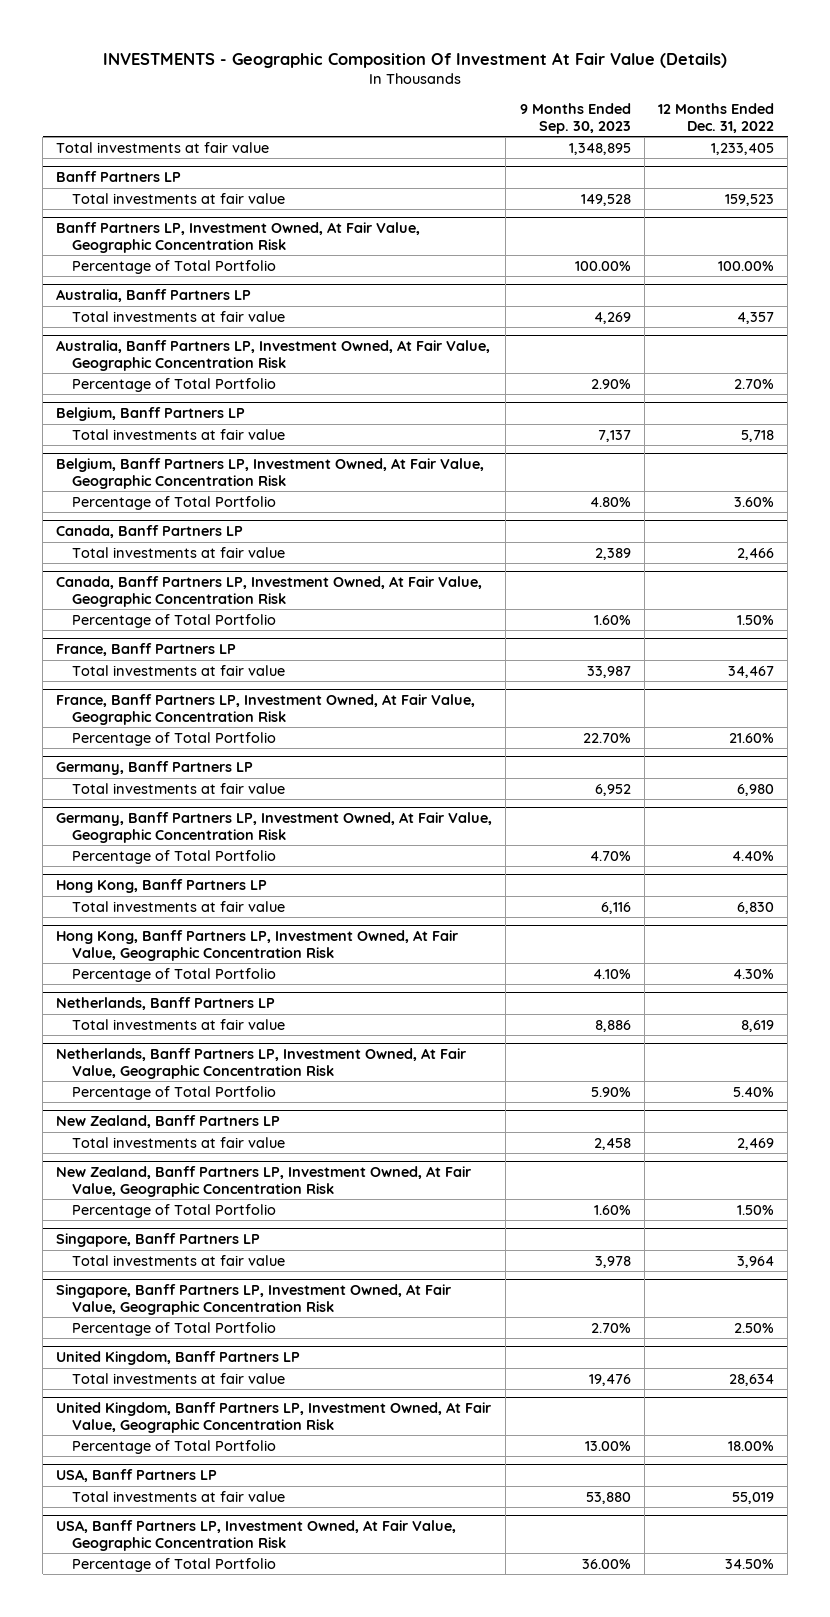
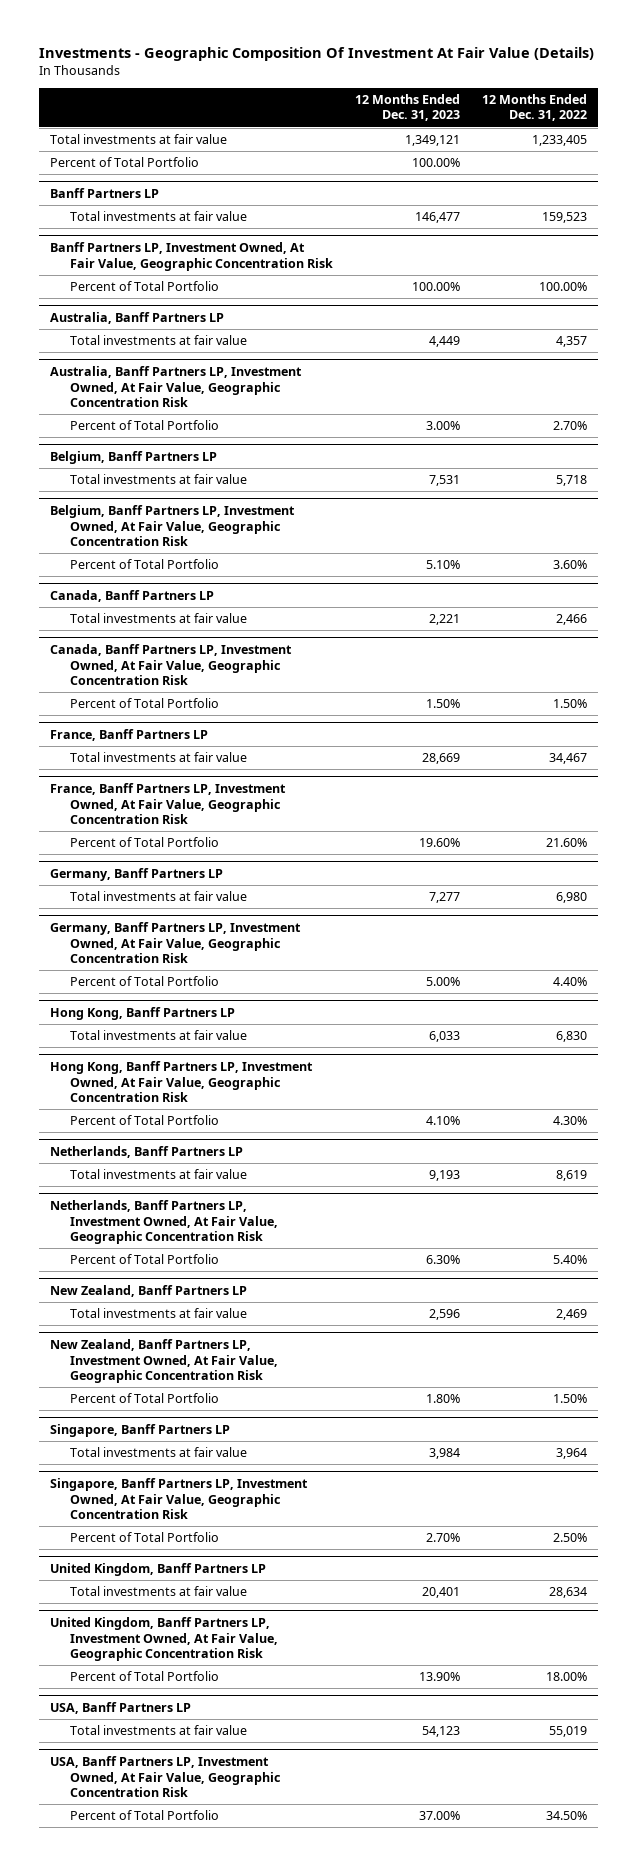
[103,51,728,68] INVESTMENTS - Geographic Composition Of Investment At Fair Value (Details) -> [38,47,594,62] Investments - Geographic Composition Of Investment At Fair Value (Details)
[519,103,631,134] 9 Months Ended Sep. 30, 2023 -> none
none -> [354,93,460,122] 12 Months Ended Dec. 31, 2023
none -> [49,157,199,168] Percent of Total Portfolio
[72,259,277,274] Percentage of Total Portfolio -> [69,281,219,292] Percent of Total Portfolio
[72,377,277,392] Percentage of Total Portfolio -> [69,420,219,431] Percent of Total Portfolio
[72,495,277,510] Percentage of Total Portfolio -> [69,559,219,570] Percent of Total Portfolio
[72,613,277,628] Percentage of Total Portfolio -> [69,698,219,709] Percent of Total Portfolio
[72,731,277,746] Percentage of Total Portfolio -> [69,837,219,848] Percent of Total Portfolio
[72,849,277,864] Percentage of Total Portfolio -> [69,976,219,987] Percent of Total Portfolio
[72,967,277,982] Percentage of Total Portfolio -> [69,1115,219,1126] Percent of Total Portfolio
[72,1085,277,1100] Percentage of Total Portfolio -> [69,1254,219,1265] Percent of Total Portfolio
[72,1203,277,1218] Percentage of Total Portfolio -> [69,1393,219,1404] Percent of Total Portfolio
[72,1321,277,1336] Percentage of Total Portfolio -> [69,1532,219,1543] Percent of Total Portfolio
[72,1439,277,1454] Percentage of Total Portfolio -> [69,1671,219,1682] Percent of Total Portfolio
[72,1557,277,1572] Percentage of Total Portfolio -> [69,1810,219,1821] Percent of Total Portfolio

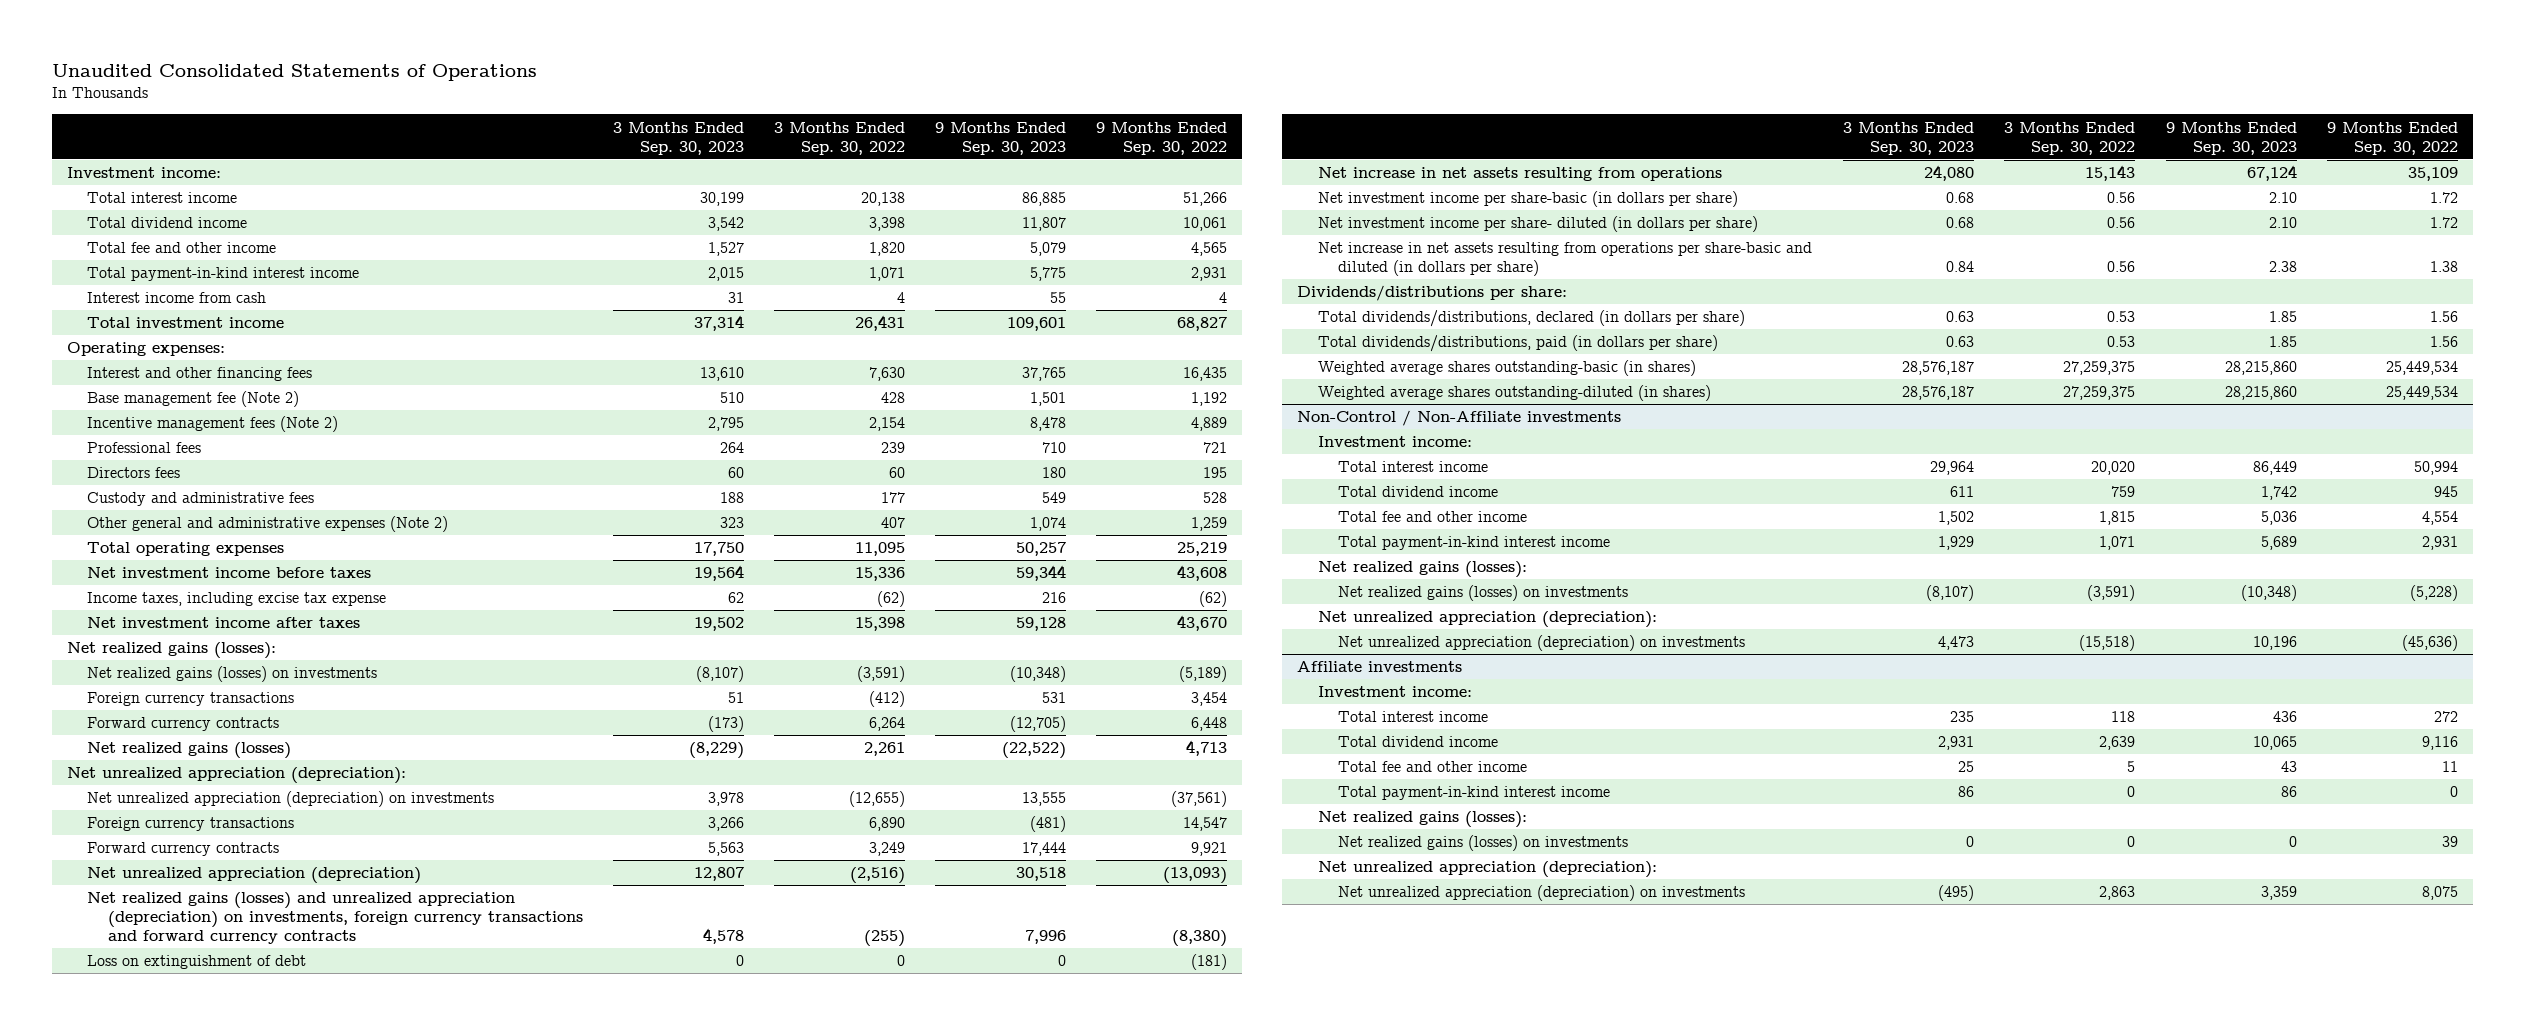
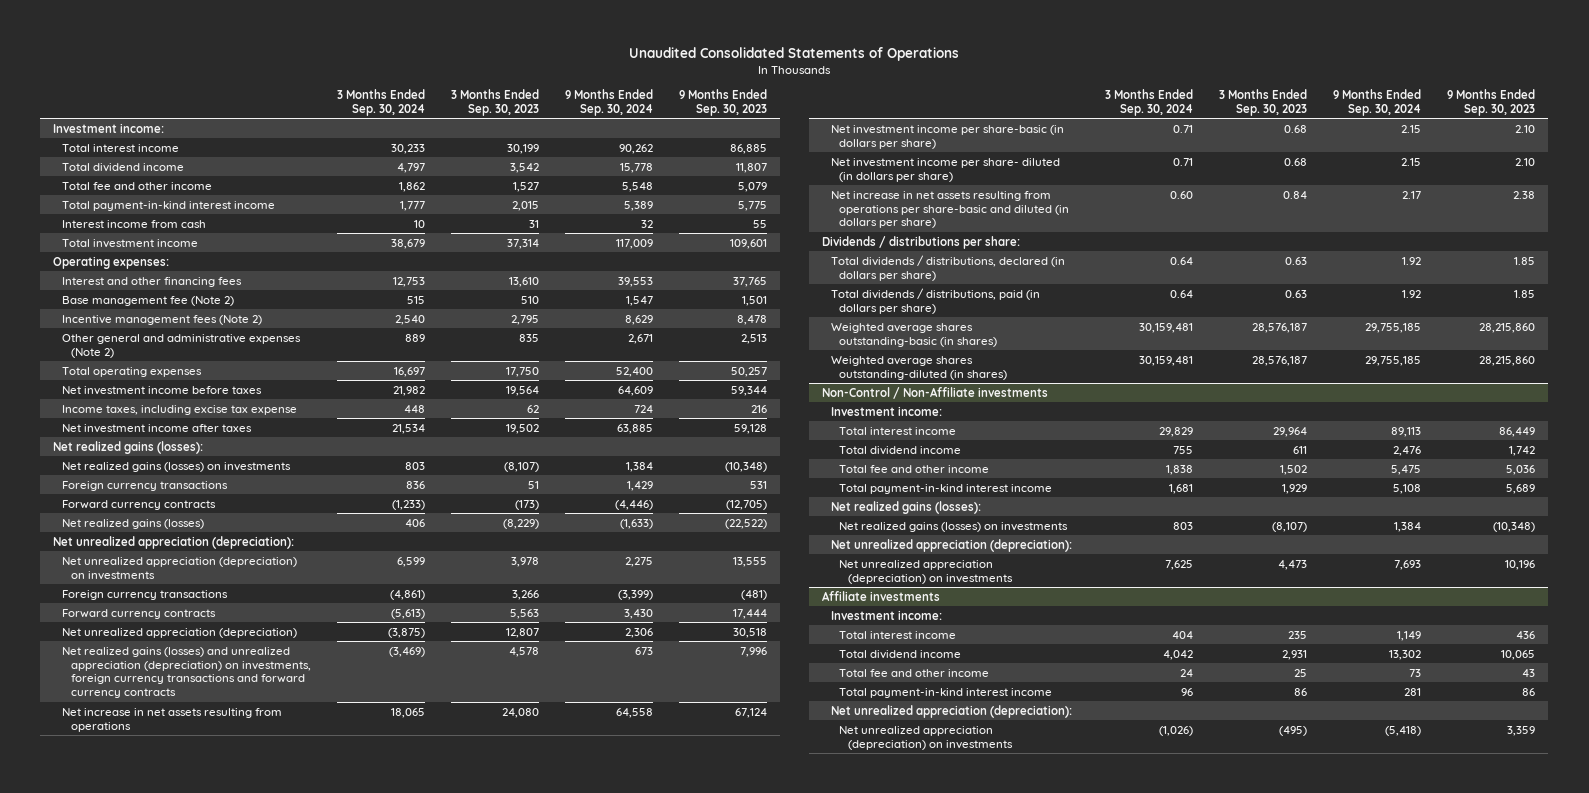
[773,121,905,155] 3 Months Ended Sep. 30, 2022 -> none
[1096,121,1228,155] 9 Months Ended Sep. 30, 2022 -> none
none -> [336,88,425,116] 3 Months Ended Sep. 30, 2024
none -> [564,88,653,116] 9 Months Ended Sep. 30, 2024
[87,442,202,454] Professional fees -> none
[87,467,181,479] Directors fees -> none
[87,492,315,507] Custody and administrative fees -> none
[719,517,744,529] 323 -> [518,333,539,342] 835
[1030,517,1067,532] 1,074 -> [740,333,767,344] 2,513
[87,955,307,970] Loss on extinguishment of debt -> none
[1297,285,1568,302] Dividends/distributions per share: -> [821,235,1020,249] Dividends / distributions per share:
[1317,310,1745,328] Total dividends/distributions, declared (in dollars per share) -> [830,254,1065,281] Total dividends / distributions, declared (in dollars per share)
[1317,335,1718,353] Total dividends/distributions, paid (in dollars per share) -> [830,287,1040,314] Total dividends / distributions, paid (in dollars per share)
[1317,811,1527,829] Net realized gains (losses): -> none
[1338,835,1629,852] Net realized gains (losses) on investments -> none

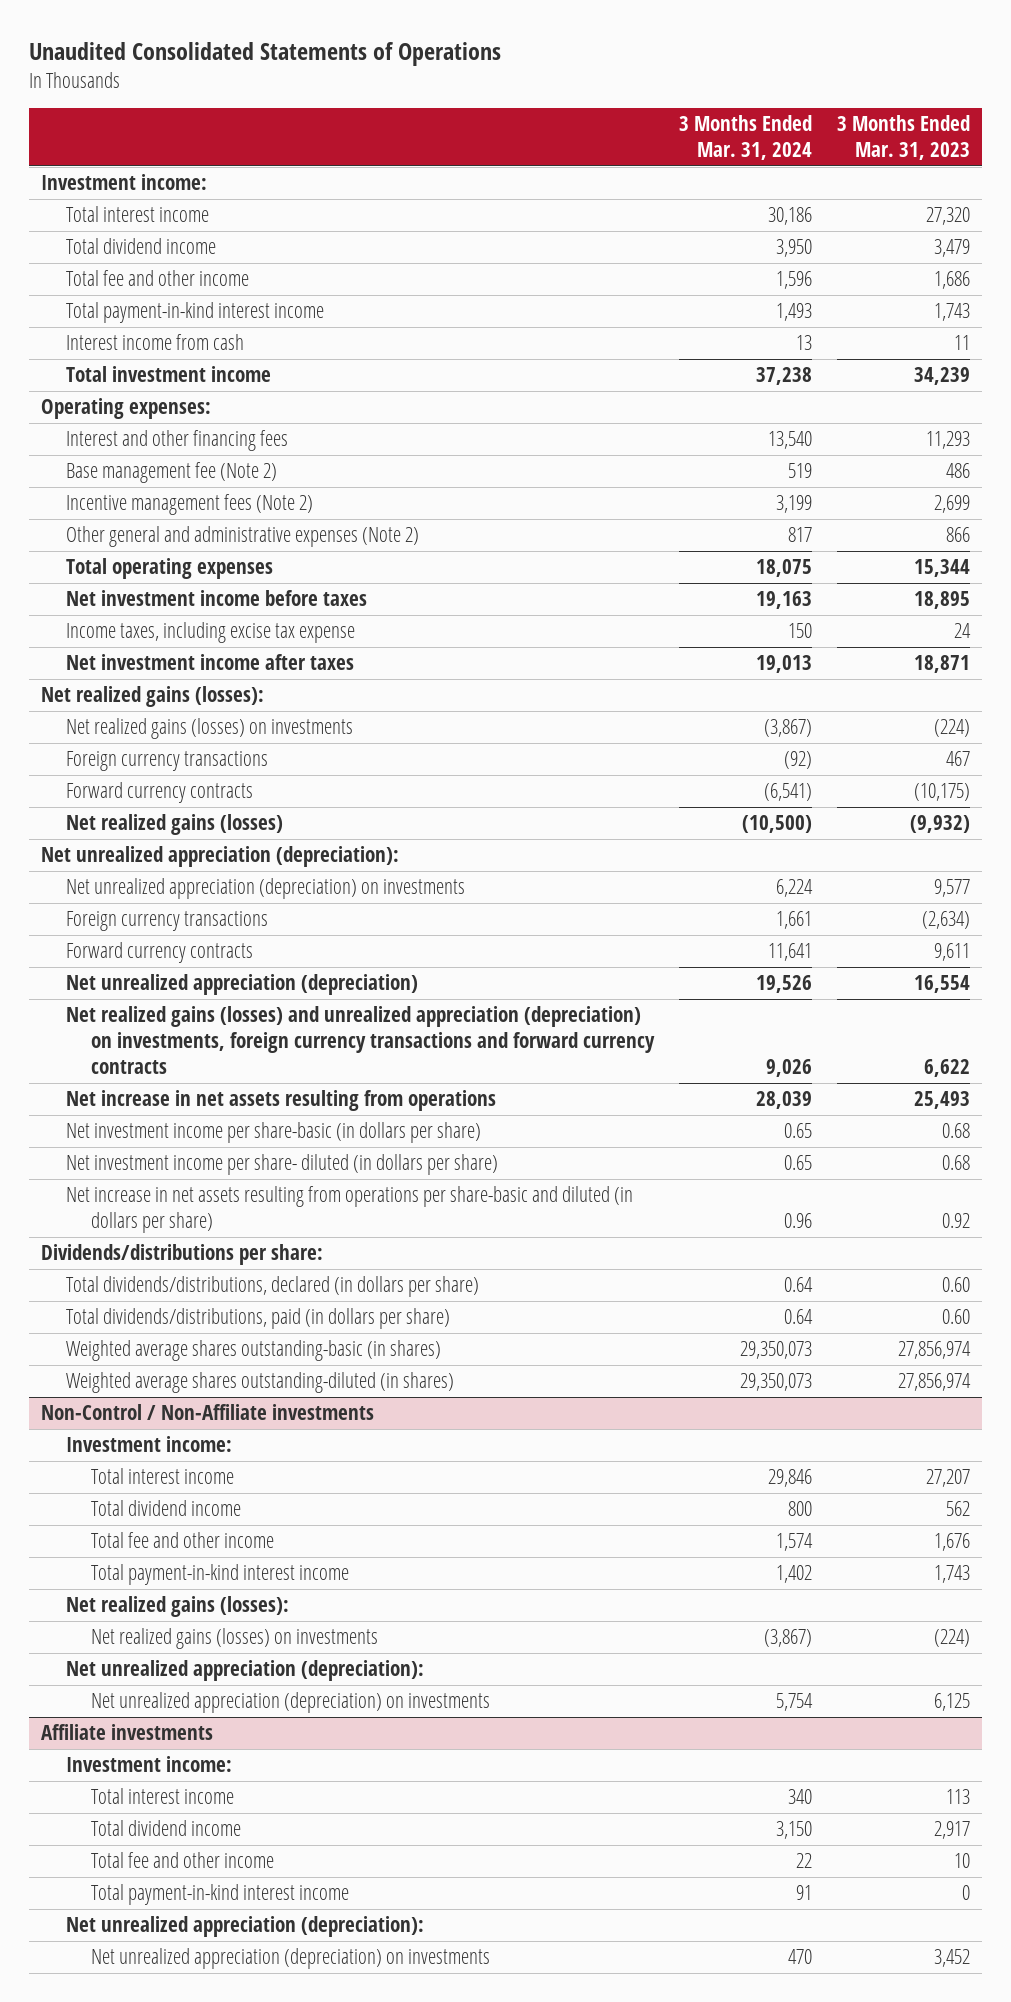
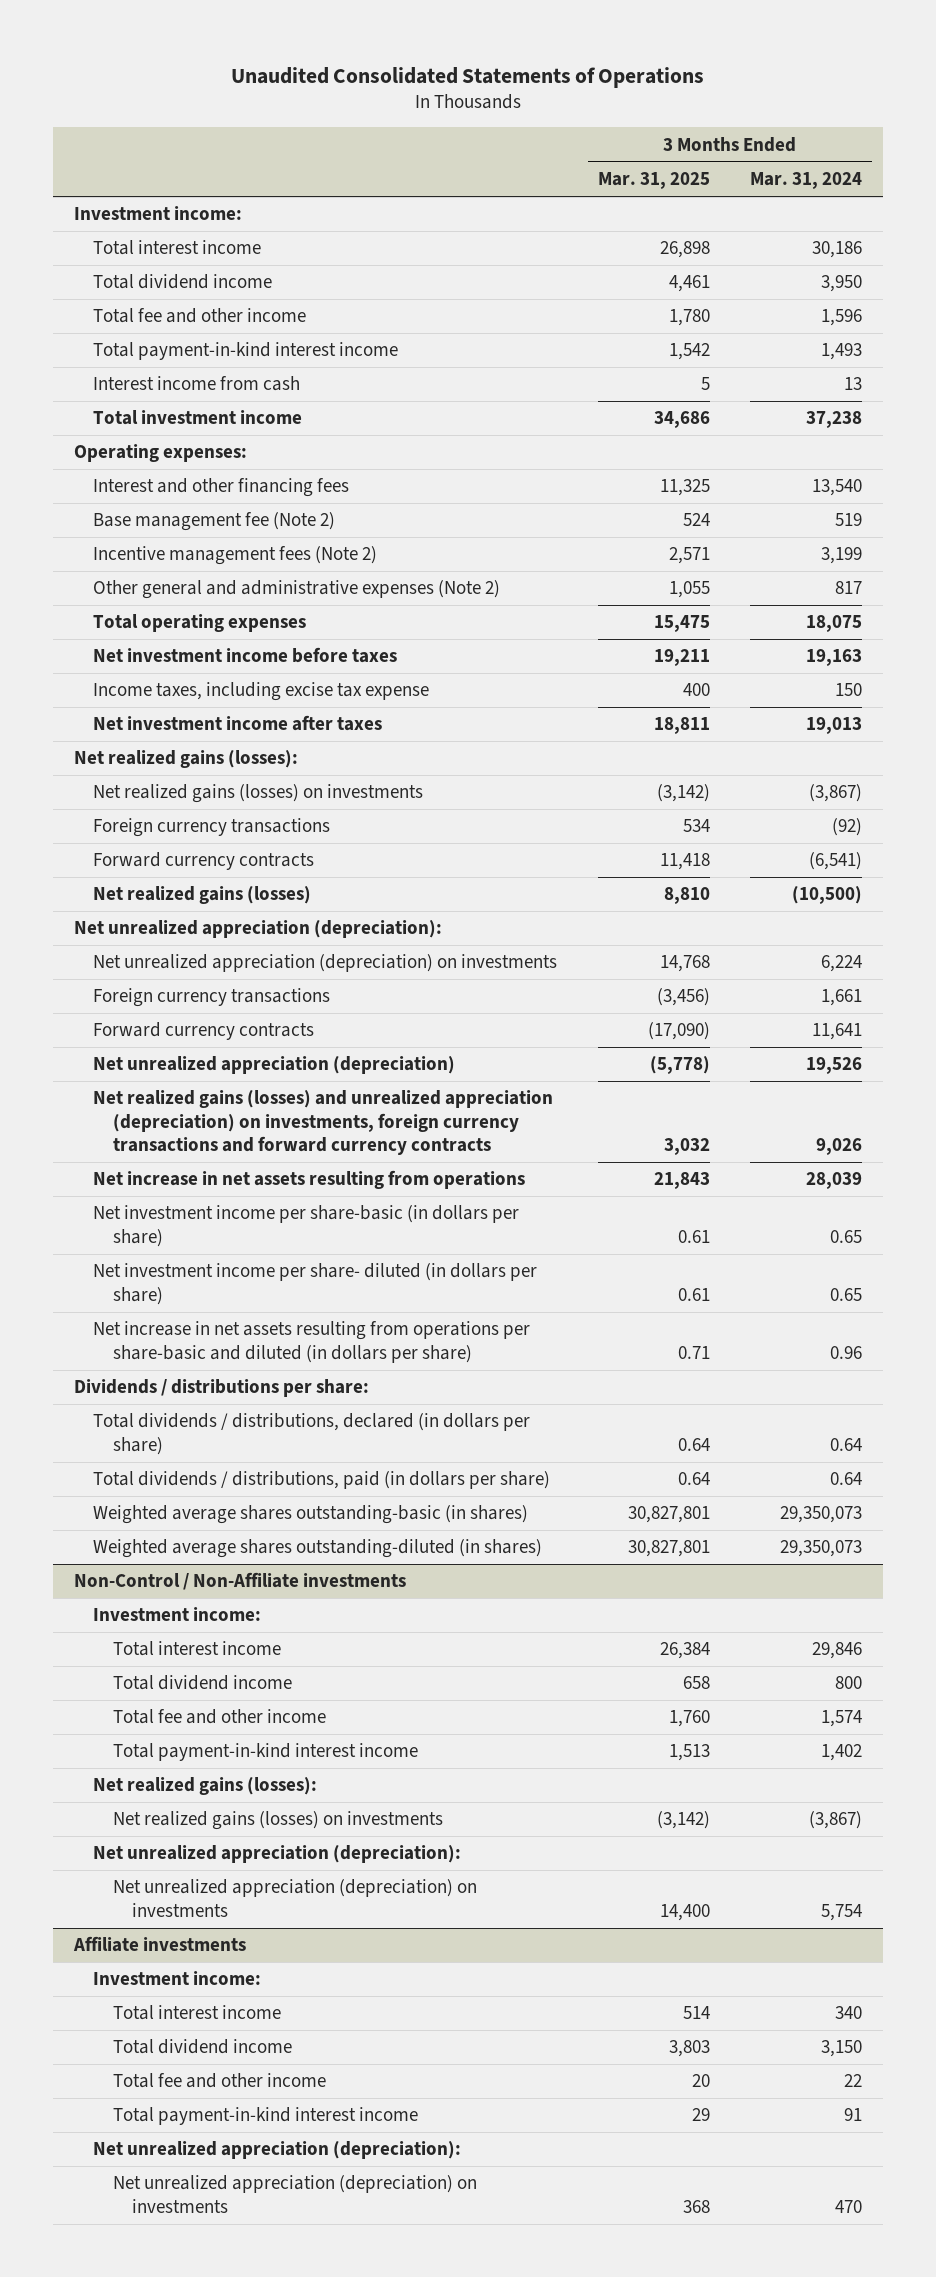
[836,115,970,161] 3 Months Ended Mar. 31, 2023 -> none
none -> [597,172,710,190] Mar. 31, 2025
[41,1244,324,1266] Dividends/distributions per share: -> [73,1379,369,1398] Dividends / distributions per share:
[66,1276,480,1298] Total dividends/distributions, declared (in dollars per share) -> [93,1413,531,1455] Total dividends / distributions, declared (in dollars per share)
[66,1308,451,1330] Total dividends/distributions, paid (in dollars per share) -> [93,1471,551,1490] Total dividends / distributions, paid (in dollars per share)

